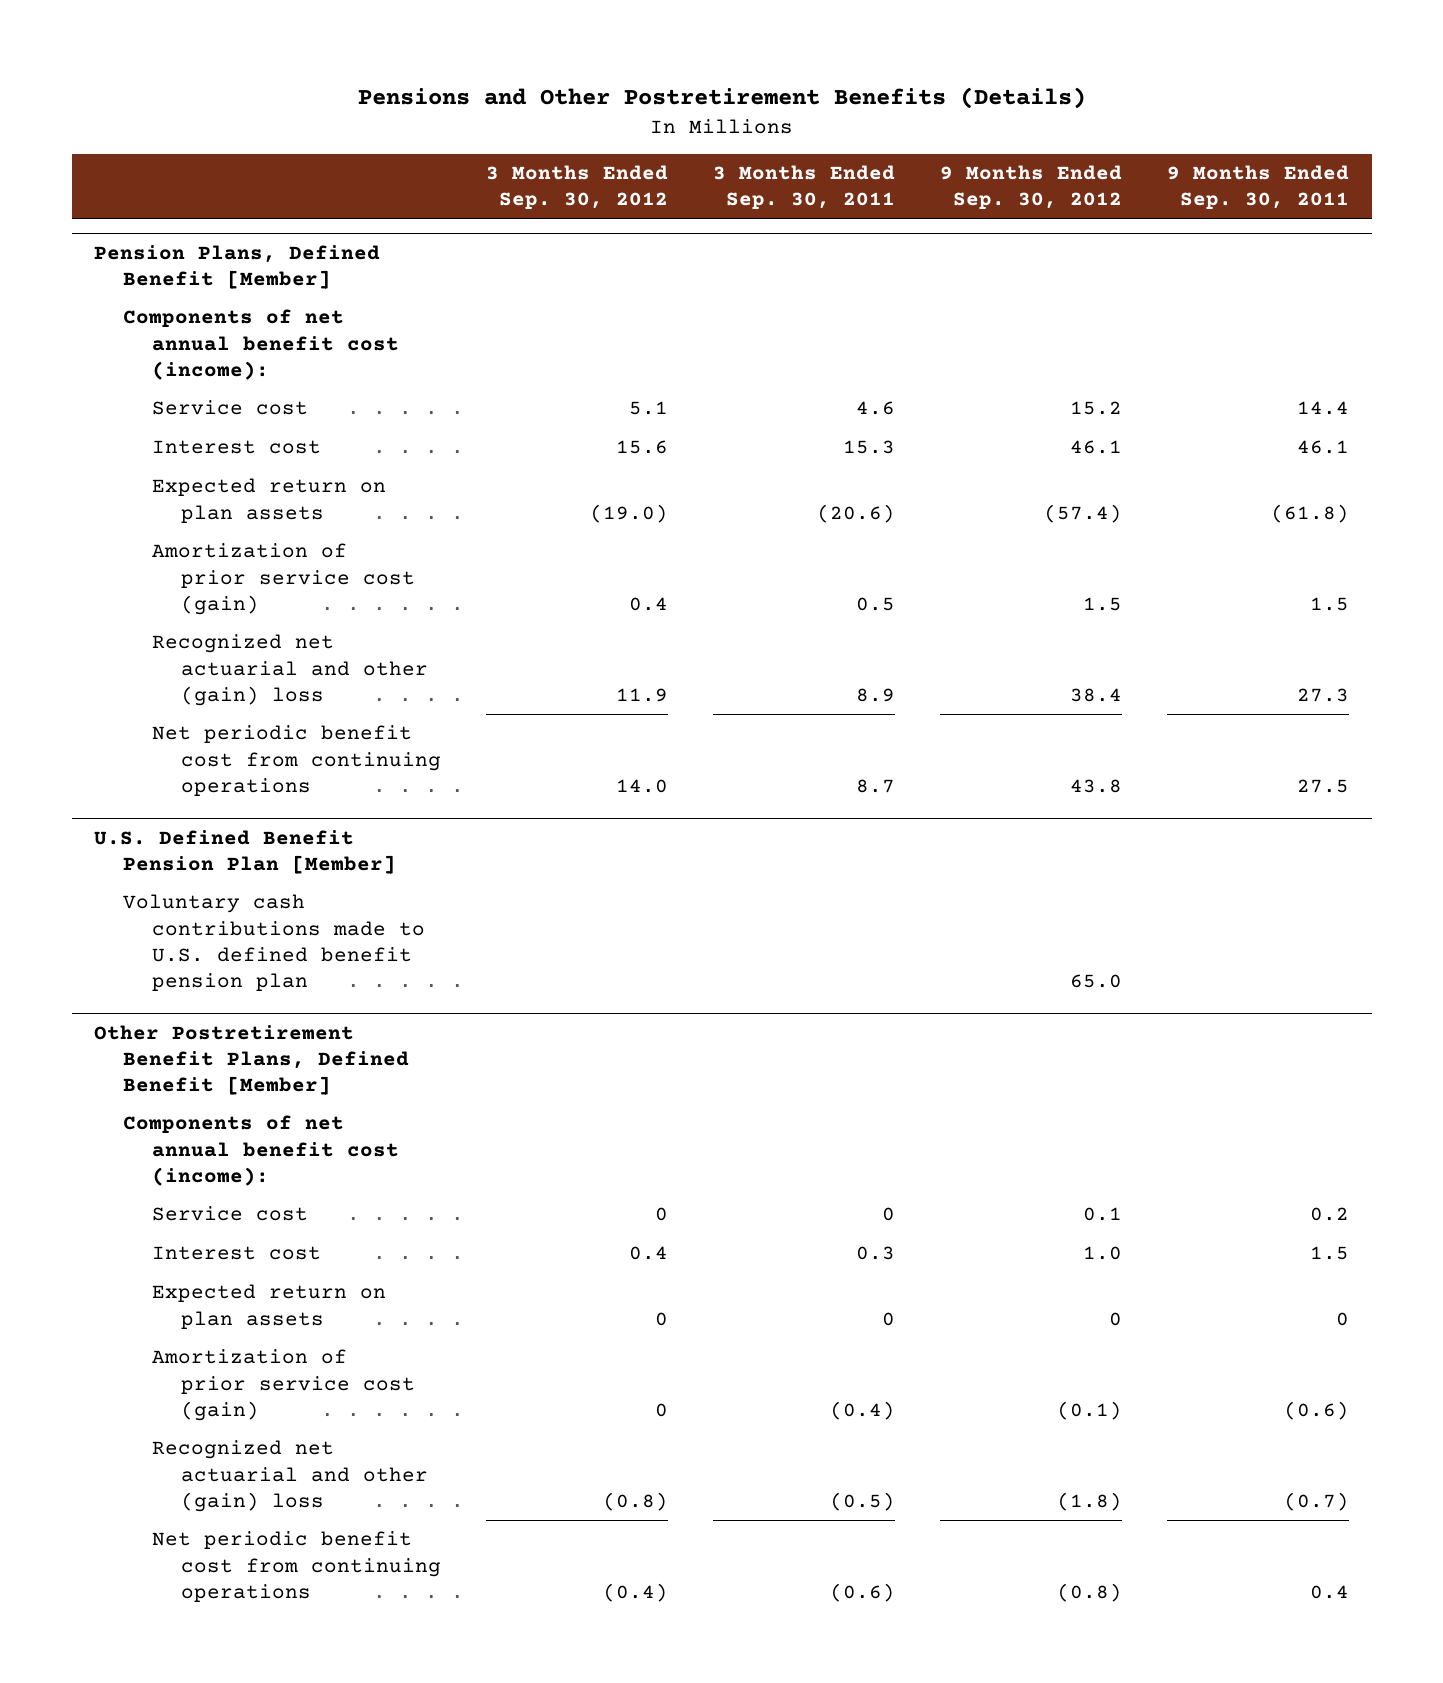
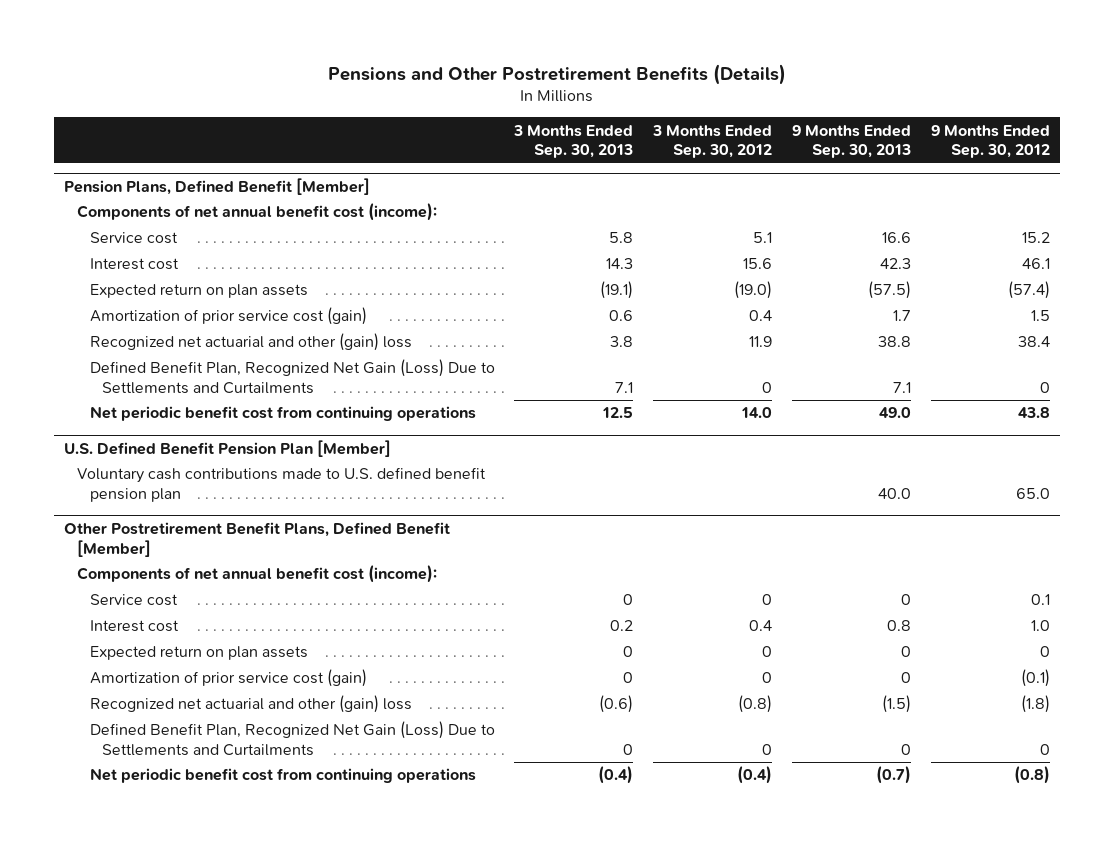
[713,165,896,210] 3 Months Ended Sep. 30, 2011 -> none
[1167,165,1350,210] 9 Months Ended Sep. 30, 2011 -> none
none -> [513,124,634,159] 3 Months Ended Sep. 30, 2013
none -> [792,124,912,159] 9 Months Ended Sep. 30, 2013
none -> [89,359,495,394] Defined Benefit Plan, Recognized Net Gain (Loss) Due to Settlements and Curtailments
none -> [89,721,495,756] Defined Benefit Plan, Recognized Net Gain (Loss) Due to Settlements and Curtailments

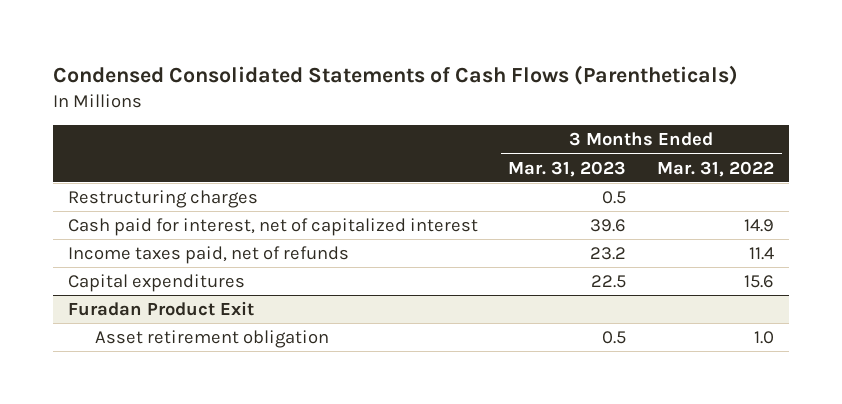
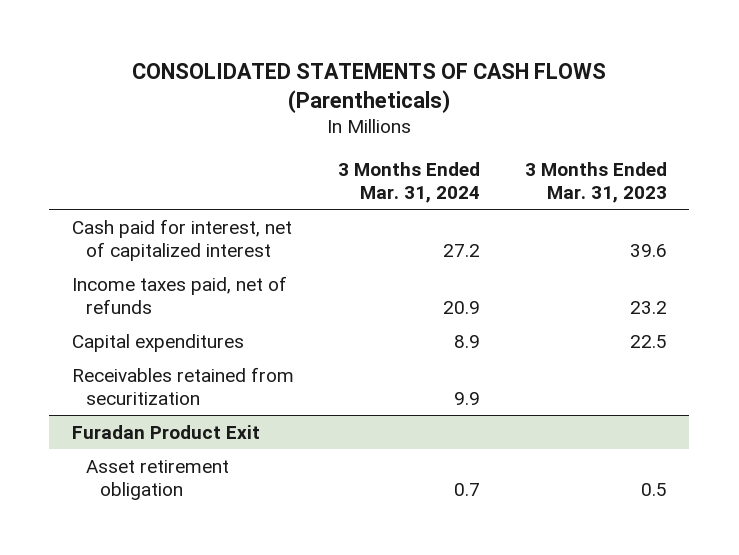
[52,64,738,85] Condensed Consolidated Statements of Cash Flows (Parentheticals) -> [132,62,607,113] CONSOLIDATED STATEMENTS OF CASH FLOWS (Parentheticals)
[656,160,774,177] Mar. 31, 2022 -> none
none -> [338,161,481,203] 3 Months Ended Mar. 31, 2024
[67,189,258,208] Restructuring charges -> none
none -> [71,366,294,405] Receivables retained from securitization

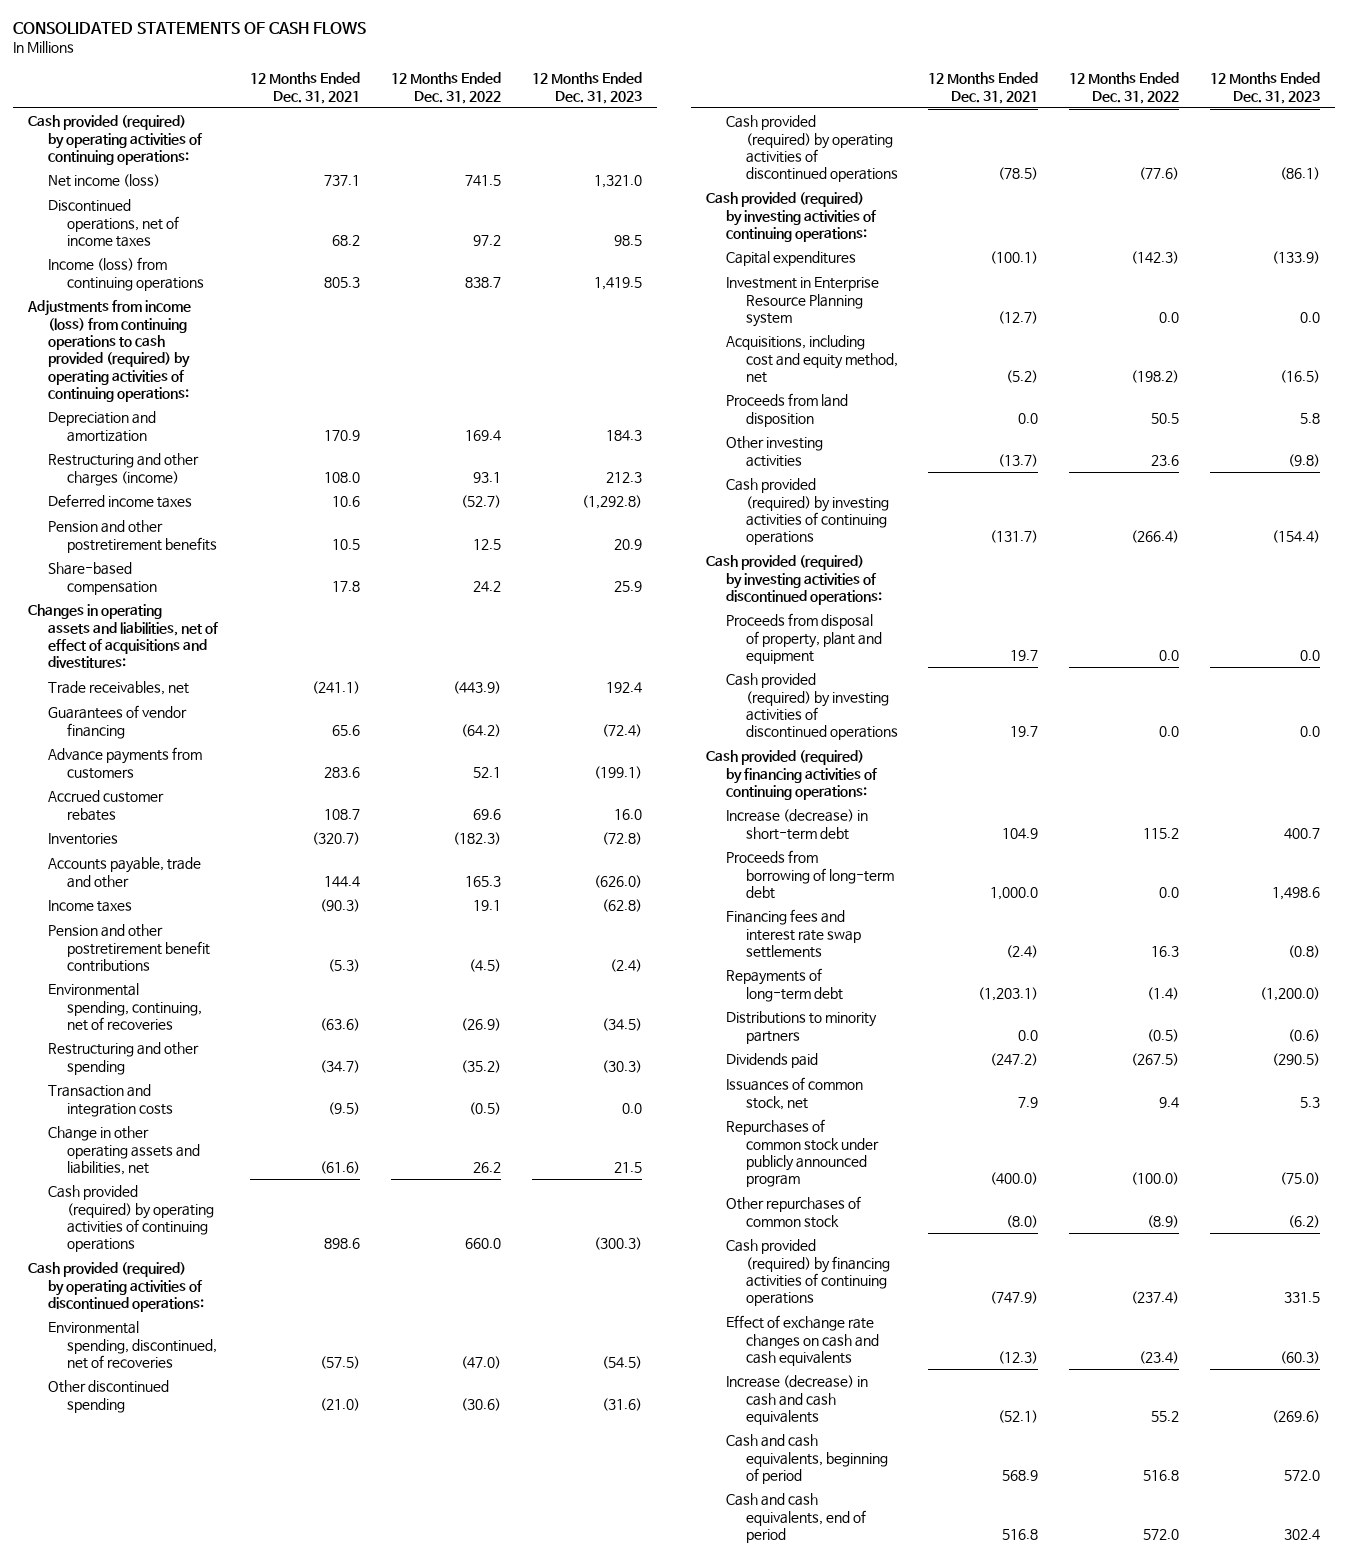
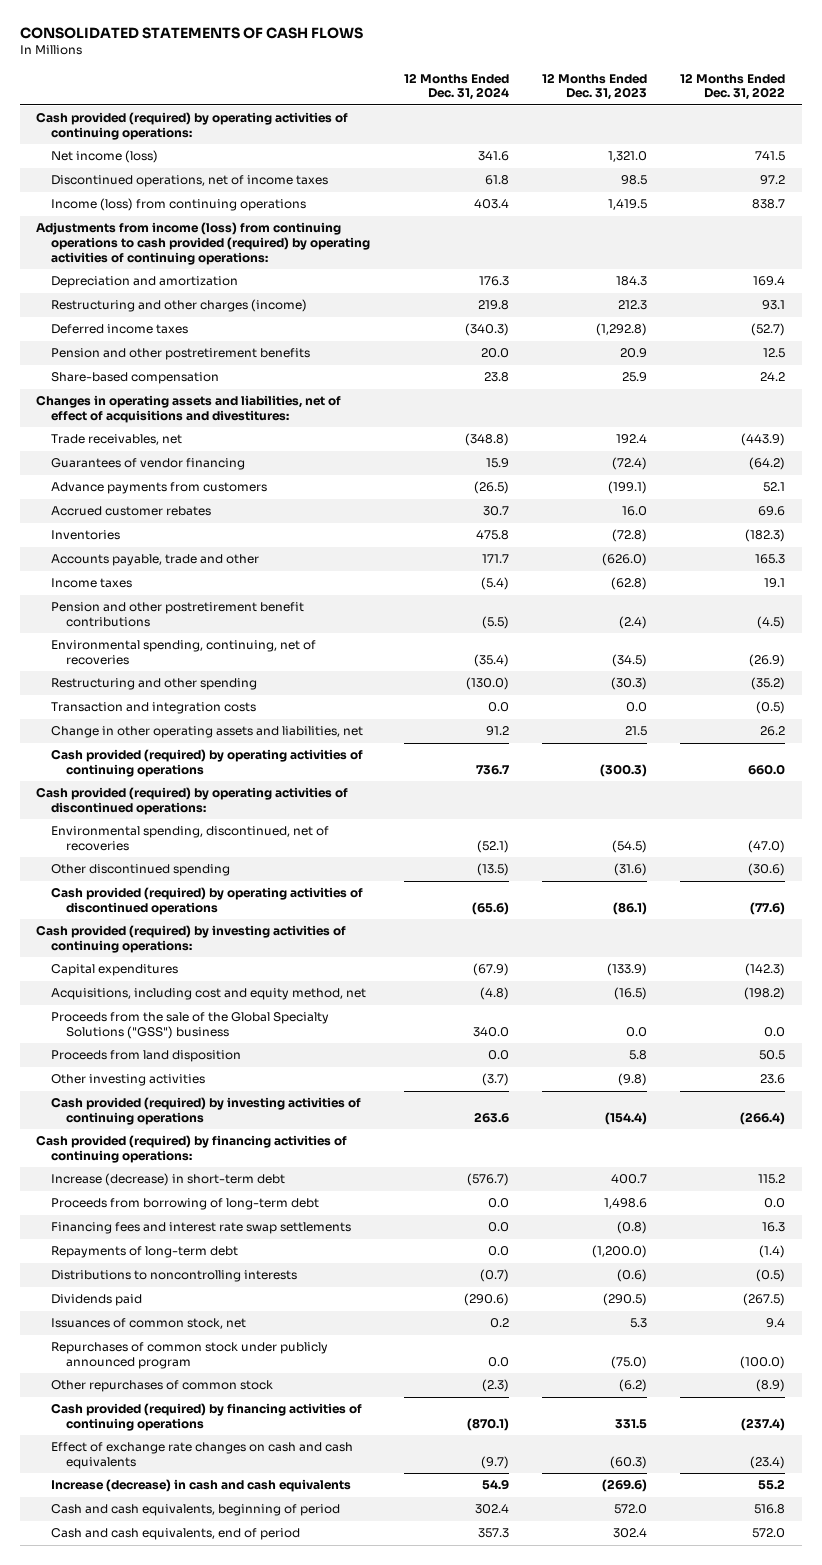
[250,72,361,104] 12 Months Ended Dec. 31, 2021 -> none
none -> [403,72,509,101] 12 Months Ended Dec. 31, 2024
[726,277,880,327] Investment in Enterprise Resource Planning system -> none
none -> [51,1012,330,1040] Proceeds from the sale of the Global Specialty Solutions ("GSS") business
[706,555,883,605] Cash provided (required) by investing activities of discontinued operations: -> none
[726,613,882,664] Proceeds from disposal of property, plant and equipment -> none
[726,673,898,741] Cash provided (required) by investing activities of discontinued operations -> none
[726,1011,878,1044] Distributions to minority partners -> [51,1270,298,1283] Distributions to noncontrolling interests

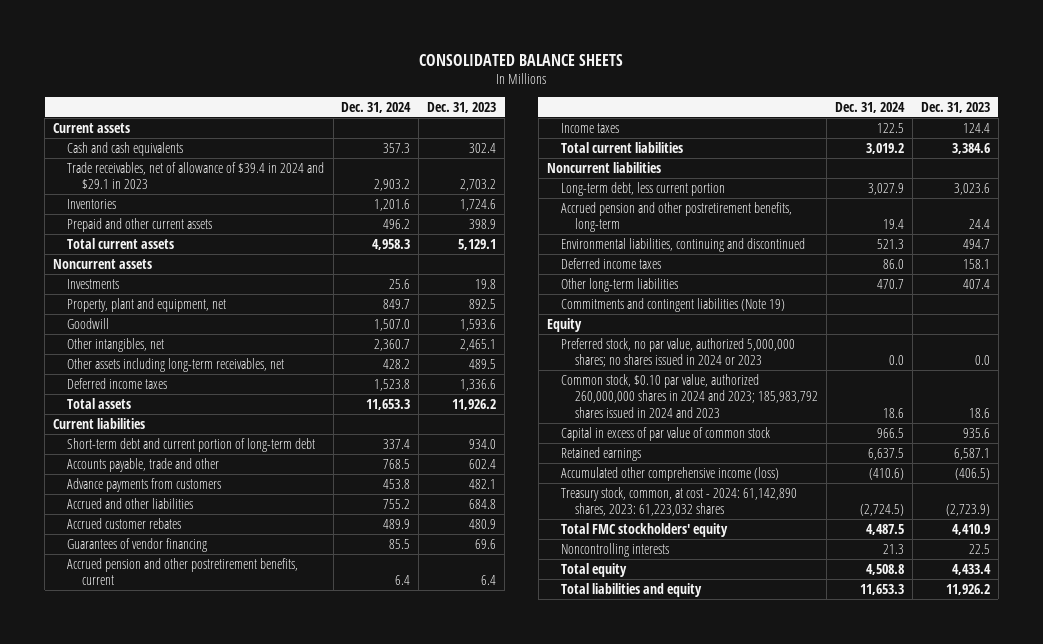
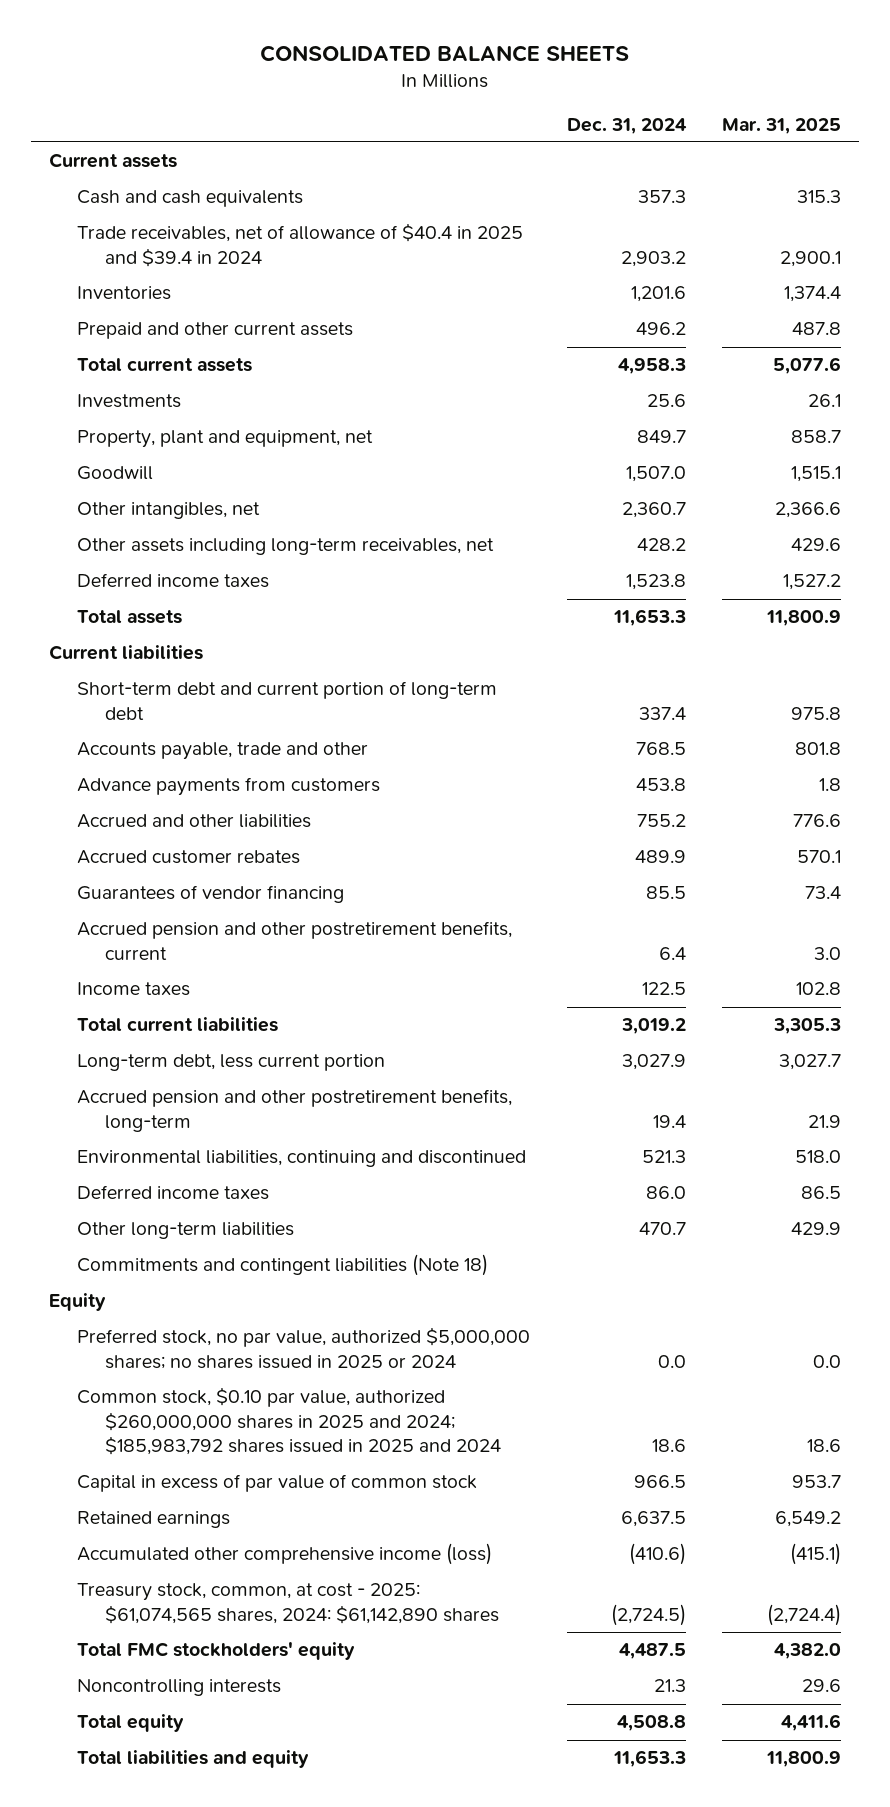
[427,101,497,113] Dec. 31, 2023 -> none
none -> [722,117,842,134] Mar. 31, 2025
[67,161,325,190] Trade receivables, net of allowance of $39.4 in 2024 and $29.1 in 2023 -> [77,223,524,267] Trade receivables, net of allowance of $40.4 in 2025 and $39.4 in 2024
[53,258,153,269] Noncurrent assets -> none
[546,161,661,173] Noncurrent liabilities -> none
[560,297,785,312] Commitments and contingent liabilities (Note 19) -> [77,1254,489,1277] Commitments and contingent liabilities (Note 18)
[560,337,795,368] Preferred stock, no par value, authorized 5,000,000 shares; no shares issued in 2024 or 2023 -> [77,1327,531,1369] Preferred stock, no par value, authorized $5,000,000 shares; no shares issued in 2025 or 2024
[560,373,819,418] Common stock, $0.10 par value, authorized 260,000,000 shares in 2024 and 2023; 185,983,792 shares issued in 2024 and 2023 -> [77,1387,502,1456] Common stock, $0.10 par value, authorized $260,000,000 shares in 2025 and 2024; $185,983,792 shares issued in 2025 and 2024
[560,486,797,517] Treasury stock, common, at cost - 2024: 61,142,890 shares, 2023: 61,223,032 shares -> [77,1583,500,1624] Treasury stock, common, at cost - 2025: $61,074,565 shares, 2024: $61,142,890 shares

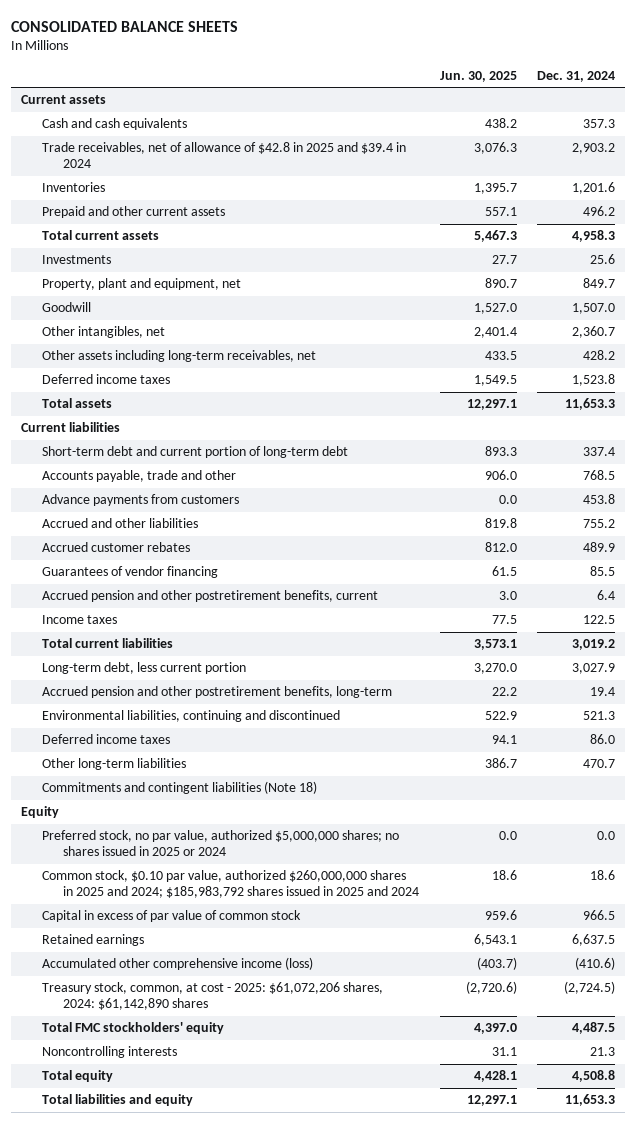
[722,117,842,134] Mar. 31, 2025 -> none
none -> [439,70,517,82] Jun. 30, 2025
[77,223,524,267] Trade receivables, net of allowance of $40.4 in 2025 and $39.4 in 2024 -> [42,142,407,169] Trade receivables, net of allowance of $42.8 in 2025 and $39.4 in 2024
[77,1583,500,1624] Treasury stock, common, at cost - 2025: $61,074,565 shares, 2024: $61,142,890 shares -> [42,982,384,1011] Treasury stock, common, at cost - 2025: $61,072,206 shares, 2024: $61,142,890 shares

